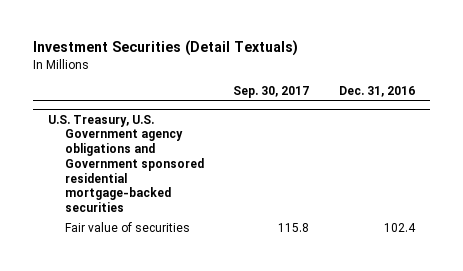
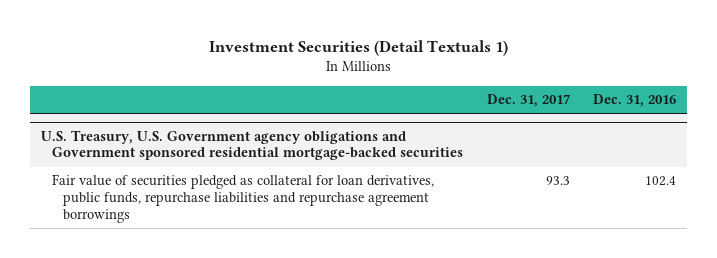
[33,40,299,57] Investment Securities (Detail Textuals) -> [208,40,508,57] Investment Securities (Detail Textuals 1)
[233,85,310,98] Sep. 30, 2017 -> none
none -> [486,94,570,108] Dec. 31, 2017
[64,222,190,233] Fair value of securities -> [52,174,435,223] Fair value of securities pledged as collateral for loan derivatives, public funds, repurchase liabilities and repurchase agreement borrowings

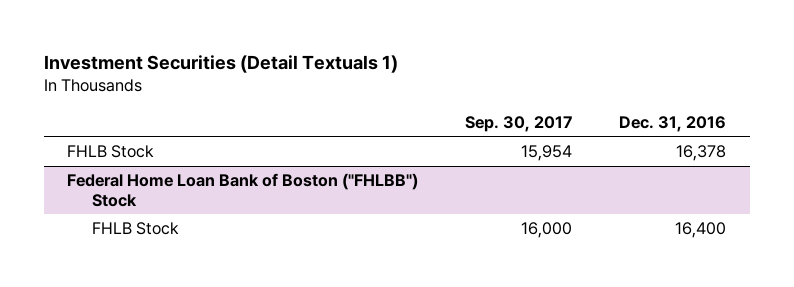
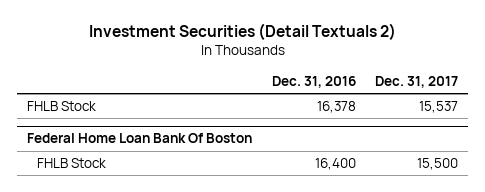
[43,55,398,74] Investment Securities (Detail Textuals 1) -> [88,23,396,41] Investment Securities (Detail Textuals 2)
[465,115,573,132] Sep. 30, 2017 -> none
none -> [375,75,459,88] Dec. 31, 2017
[67,173,419,207] Federal Home Loan Bank of Boston ("FHLBB") Stock -> [26,133,252,144] Federal Home Loan Bank Of Boston

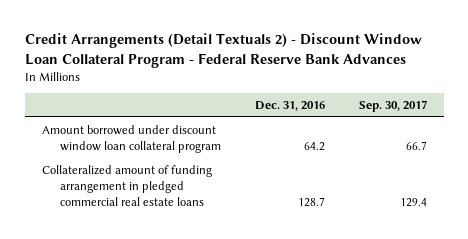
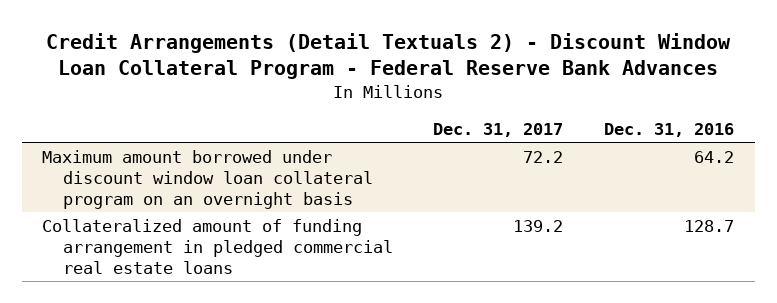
[358,99,427,112] Sep. 30, 2017 -> none
none -> [433,122,564,137] Dec. 31, 2017
[41,124,222,153] Amount borrowed under discount window loan collateral program -> [42,149,373,210] Maximum amount borrowed under discount window loan collateral program on an overnight basis

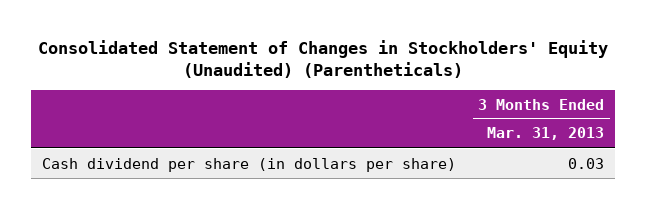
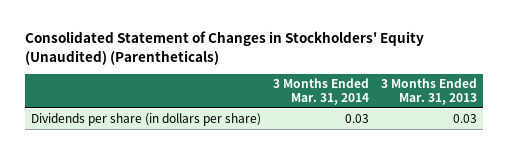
none -> [273,77,370,106] 3 Months Ended Mar. 31, 2014
[42,157,457,172] Cash dividend per share (in dollars per share) -> [30,113,261,127] Dividends per share (in dollars per share)

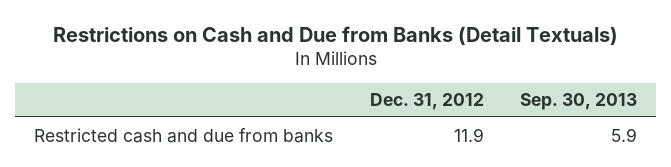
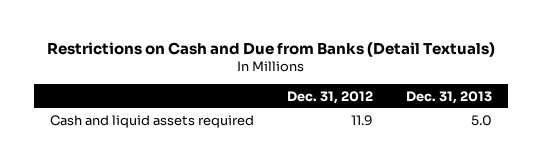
[520,93,638,111] Sep. 30, 2013 -> none
none -> [405,90,492,104] Dec. 31, 2013
[33,127,333,143] Restricted cash and due from banks -> [50,115,255,129] Cash and liquid assets required

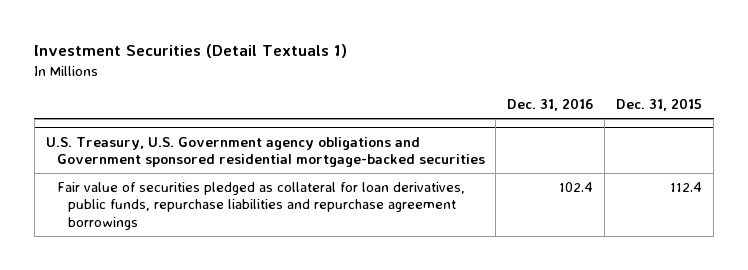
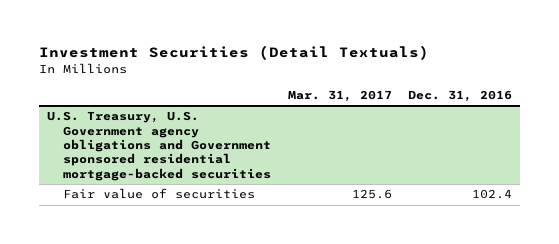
[34,44,348,59] Investment Securities (Detail Textuals 1) -> [39,45,430,61] Investment Securities (Detail Textuals)
[616,97,703,111] Dec. 31, 2015 -> none
none -> [287,89,392,102] Mar. 31, 2017
[56,181,465,230] Fair value of securities pledged as collateral for loan derivatives, public funds, repurchase liabilities and repurchase agreement borrowings -> [63,188,256,200] Fair value of securities

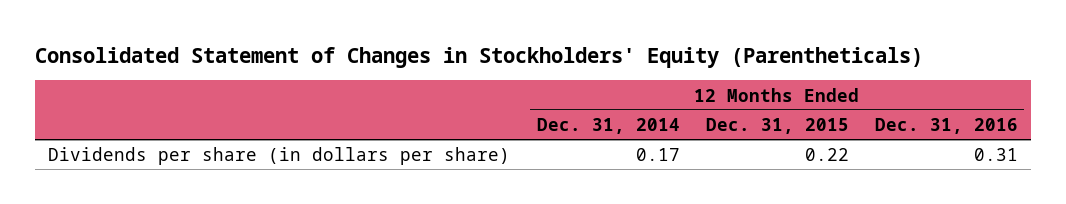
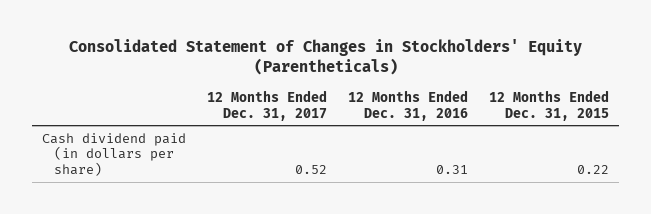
[536,118,680,135] Dec. 31, 2014 -> none
none -> [207,89,328,121] 12 Months Ended Dec. 31, 2017
[48,147,511,166] Dividends per share (in dollars per share) -> [42,132,187,177] Cash dividend paid (in dollars per share)

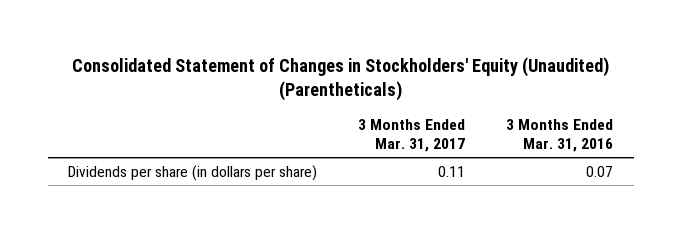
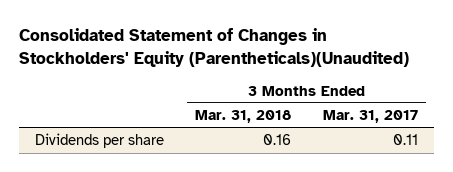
[71,56,609,101] Consolidated Statement of Changes in Stockholders' Equity (Unaudited) (Parentheticals) -> [18,28,409,67] Consolidated Statement of Changes in Stockholders' Equity (Parentheticals)(Unaudited)
[506,118,614,153] 3 Months Ended Mar. 31, 2016 -> none
none -> [195,110,292,124] Mar. 31, 2018
[68,164,318,181] Dividends per share (in dollars per share) -> [34,133,164,149] Dividends per share

